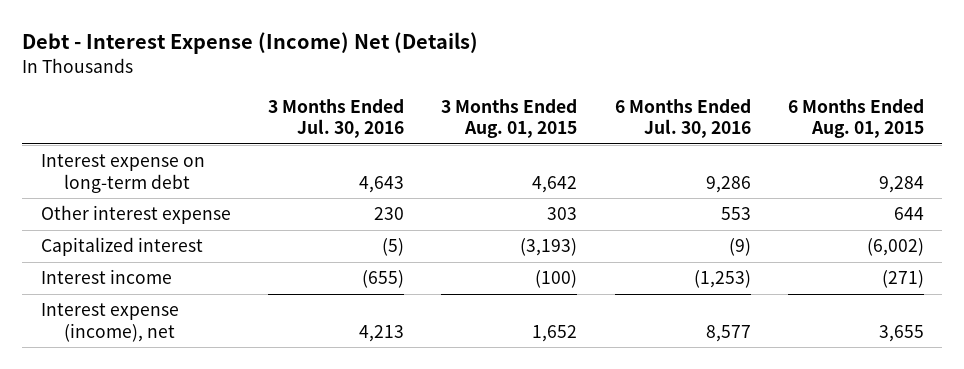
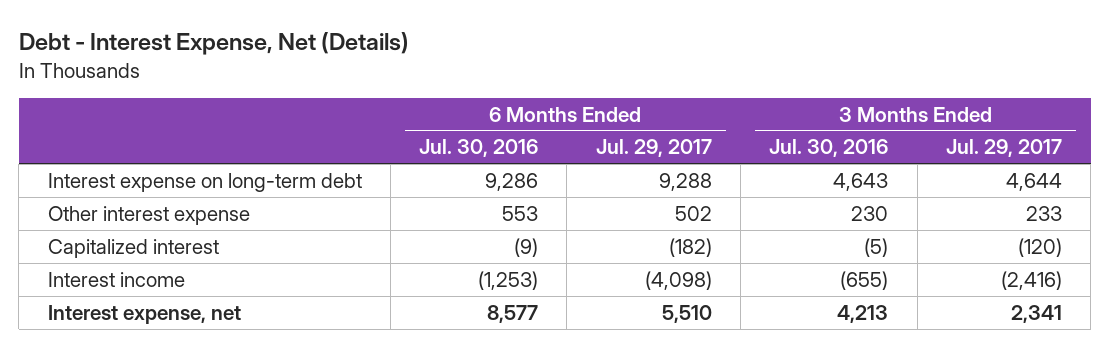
[22,32,479,55] Debt - Interest Expense (Income) Net (Details) -> [18,32,409,56] Debt - Interest Expense, Net (Details)
[441,98,578,139] 3 Months Ended Aug. 01, 2015 -> none
[787,98,924,139] 6 Months Ended Aug. 01, 2015 -> none
none -> [595,139,712,158] Jul. 29, 2017
none -> [945,139,1062,158] Jul. 29, 2017
[40,303,179,342] Interest expense (income), net -> [47,304,241,324] Interest expense, net

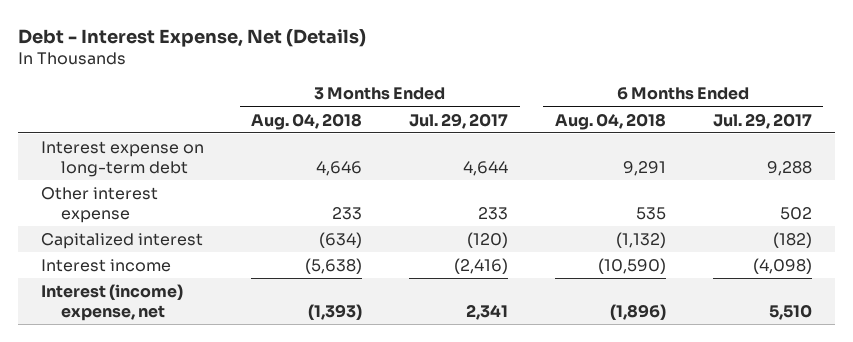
[419,139,539,158] Jul. 30, 2016 -> none
[769,139,889,158] Jul. 30, 2016 -> none
none -> [251,112,363,130] Aug. 04, 2018
none -> [554,112,666,130] Aug. 04, 2018
[47,304,241,324] Interest expense, net -> [41,284,184,321] Interest (income) expense, net

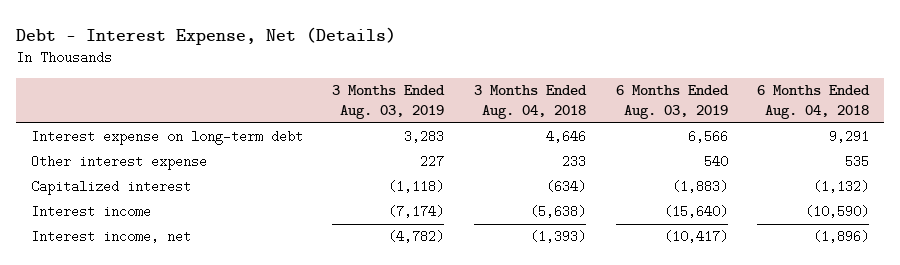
[409,112,509,129] Jul. 29, 2017 -> none
[712,112,812,129] Jul. 29, 2017 -> none
none -> [332,85,446,120] 3 Months Ended Aug. 03, 2019
none -> [615,85,729,120] 6 Months Ended Aug. 03, 2019
[41,284,184,321] Interest (income) expense, net -> [30,230,191,244] Interest income, net

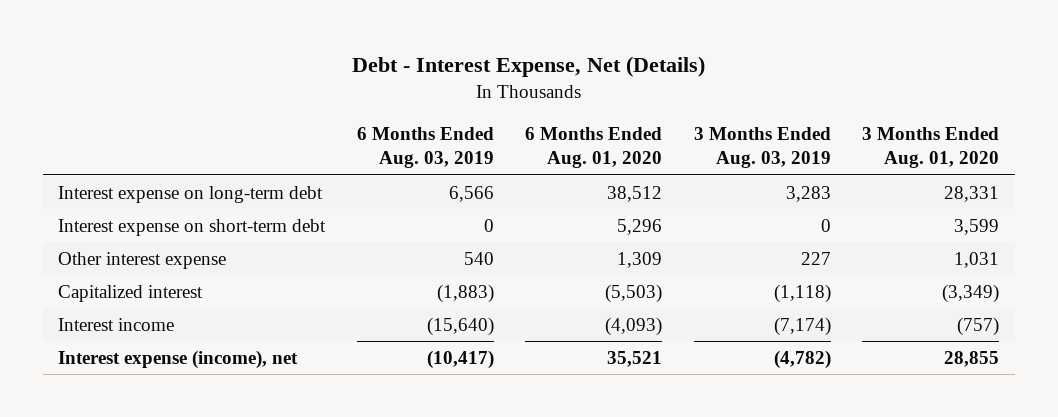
[473,85,587,120] 3 Months Ended Aug. 04, 2018 -> none
[757,85,871,120] 6 Months Ended Aug. 04, 2018 -> none
none -> [525,127,663,169] 6 Months Ended Aug. 01, 2020
none -> [862,127,1000,169] 3 Months Ended Aug. 01, 2020
none -> [58,218,327,236] Interest expense on short-term debt
[30,230,191,244] Interest income, net -> [58,349,299,369] Interest expense (income), net

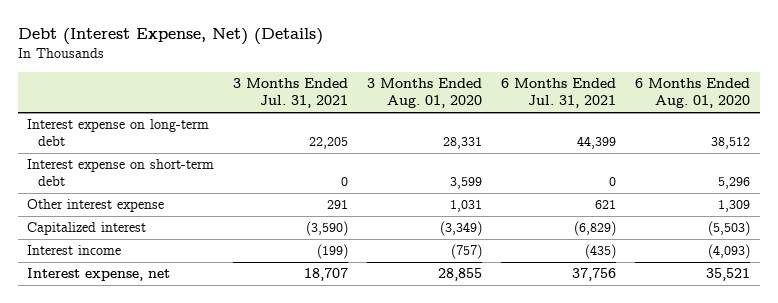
[351,56,705,78] Debt - Interest Expense, Net (Details) -> [17,28,323,46] Debt (Interest Expense, Net) (Details)
[356,127,494,169] 6 Months Ended Aug. 03, 2019 -> none
[693,127,831,169] 3 Months Ended Aug. 03, 2019 -> none
none -> [233,78,349,109] 3 Months Ended Jul. 31, 2021
none -> [501,78,617,109] 6 Months Ended Jul. 31, 2021
[58,349,299,369] Interest expense (income), net -> [27,268,171,282] Interest expense, net

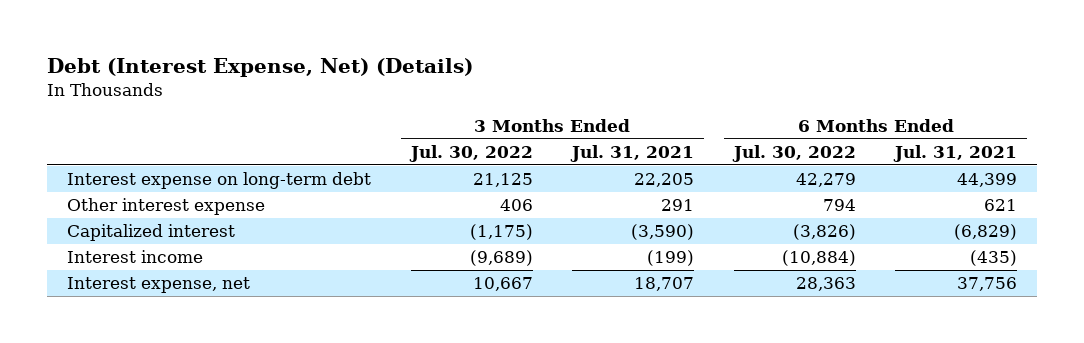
[367,78,483,109] 3 Months Ended Aug. 01, 2020 -> none
[635,78,751,109] 6 Months Ended Aug. 01, 2020 -> none
none -> [408,144,533,162] Jul. 30, 2022
none -> [731,144,856,162] Jul. 30, 2022
[27,159,215,187] Interest expense on short-term debt -> none

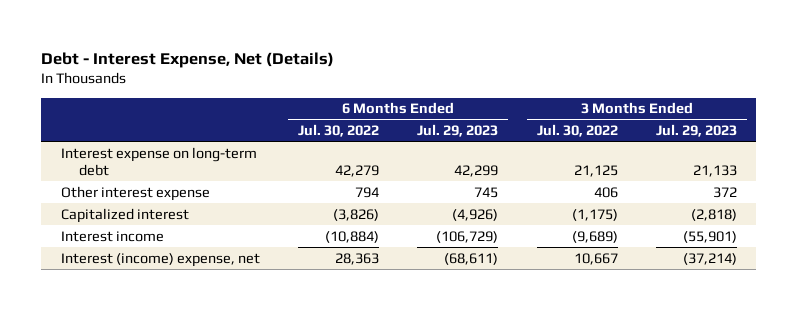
[47,58,474,78] Debt (Interest Expense, Net) (Details) -> [41,51,335,68] Debt - Interest Expense, Net (Details)
[570,144,695,162] Jul. 31, 2021 -> none
[893,144,1018,162] Jul. 31, 2021 -> none
none -> [417,124,499,138] Jul. 29, 2023
none -> [655,124,737,138] Jul. 29, 2023
[67,277,251,294] Interest expense, net -> [60,252,260,267] Interest (income) expense, net

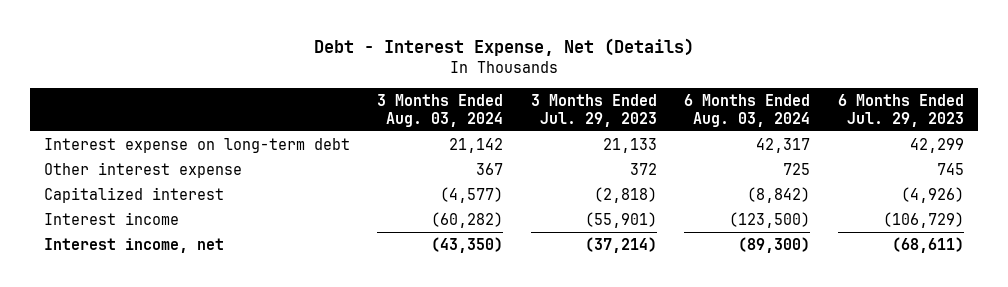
[297,124,379,138] Jul. 30, 2022 -> none
[536,124,618,138] Jul. 30, 2022 -> none
none -> [377,94,504,127] 3 Months Ended Aug. 03, 2024
none -> [684,94,811,127] 6 Months Ended Aug. 03, 2024
[60,252,260,267] Interest (income) expense, net -> [43,237,224,253] Interest income, net

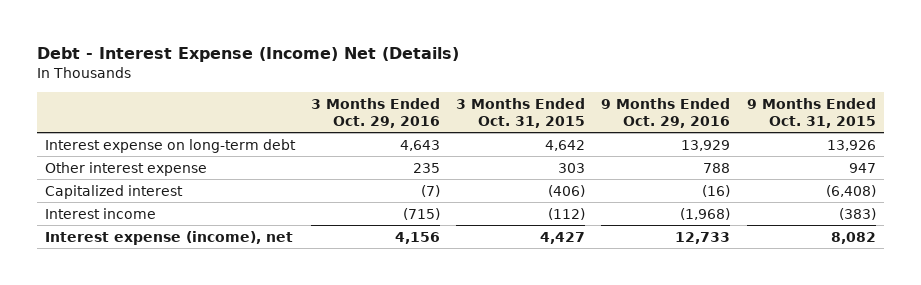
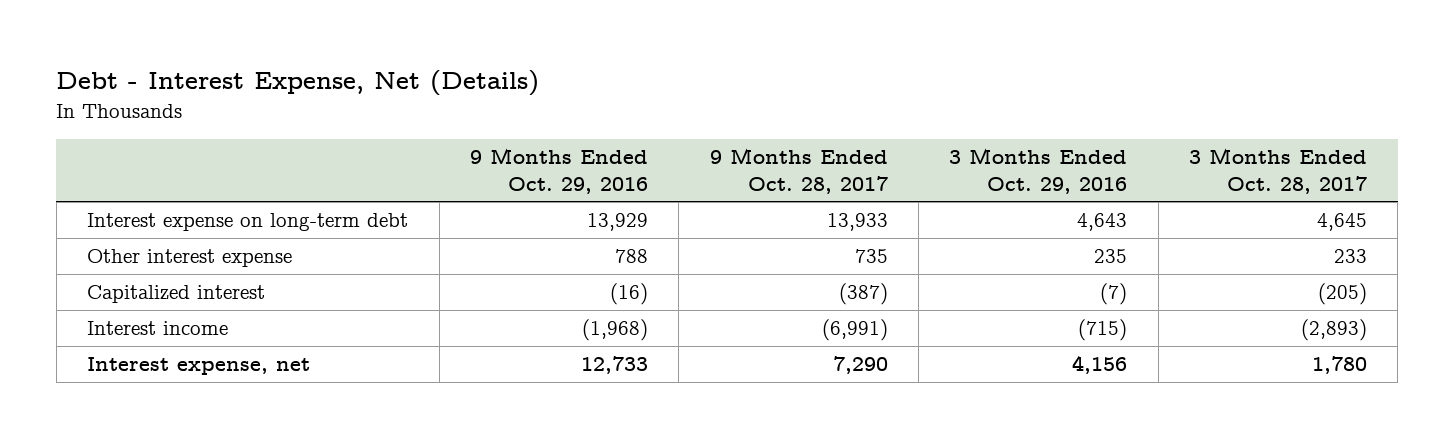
[37,46,460,62] Debt - Interest Expense (Income) Net (Details) -> [56,70,540,97] Debt - Interest Expense, Net (Details)
[456,97,586,129] 3 Months Ended Oct. 31, 2015 -> none
[746,97,876,129] 9 Months Ended Oct. 31, 2015 -> none
none -> [709,148,888,194] 9 Months Ended Oct. 28, 2017
none -> [1189,148,1368,194] 3 Months Ended Oct. 28, 2017
[45,230,294,245] Interest expense (income), net -> [87,357,311,376] Interest expense, net

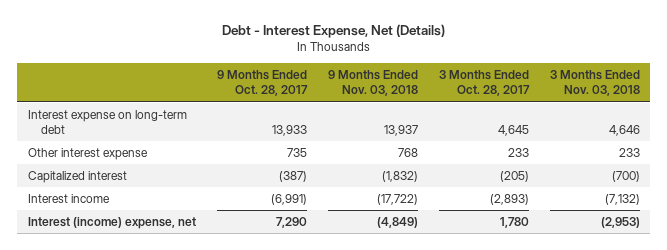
[469,148,648,194] 9 Months Ended Oct. 29, 2016 -> none
[949,148,1128,194] 3 Months Ended Oct. 29, 2016 -> none
none -> [327,70,418,97] 9 Months Ended Nov. 03, 2018
none -> [549,70,640,97] 3 Months Ended Nov. 03, 2018
[87,357,311,376] Interest expense, net -> [27,216,196,229] Interest (income) expense, net

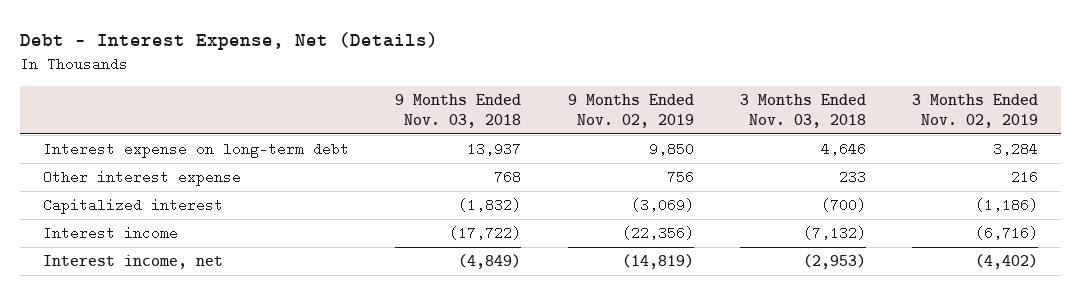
[216,70,308,97] 9 Months Ended Oct. 28, 2017 -> none
[438,70,530,97] 3 Months Ended Oct. 28, 2017 -> none
none -> [567,94,694,128] 9 Months Ended Nov. 02, 2019
none -> [911,94,1038,128] 3 Months Ended Nov. 02, 2019
[27,216,196,229] Interest (income) expense, net -> [43,255,224,270] Interest income, net

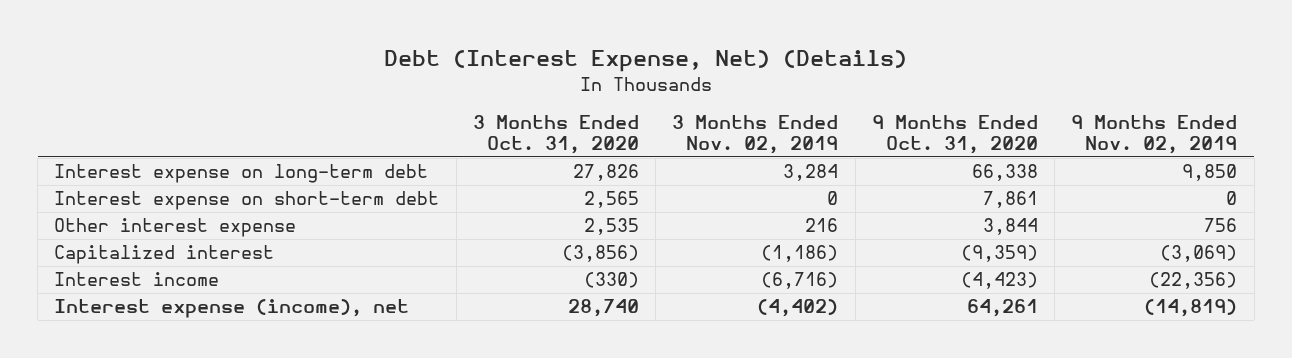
[20,32,439,51] Debt - Interest Expense, Net (Details) -> [383,49,907,72] Debt (Interest Expense, Net) (Details)
[395,94,522,128] 9 Months Ended Nov. 03, 2018 -> none
[739,94,866,128] 3 Months Ended Nov. 03, 2018 -> none
none -> [472,114,639,155] 3 Months Ended Oct. 31, 2020
none -> [871,114,1038,155] 9 Months Ended Oct. 31, 2020
none -> [54,191,440,211] Interest expense on short-term debt
[43,255,224,270] Interest income, net -> [54,299,410,319] Interest expense (income), net

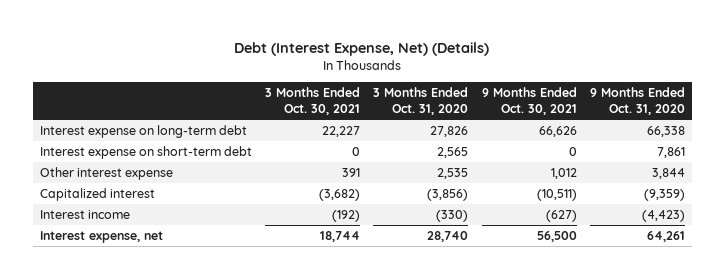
[672,114,839,155] 3 Months Ended Nov. 02, 2019 -> none
[1071,114,1238,155] 9 Months Ended Nov. 02, 2019 -> none
none -> [265,87,361,116] 3 Months Ended Oct. 30, 2021
none -> [481,87,577,116] 9 Months Ended Oct. 30, 2021
[54,299,410,319] Interest expense (income), net -> [39,230,163,243] Interest expense, net

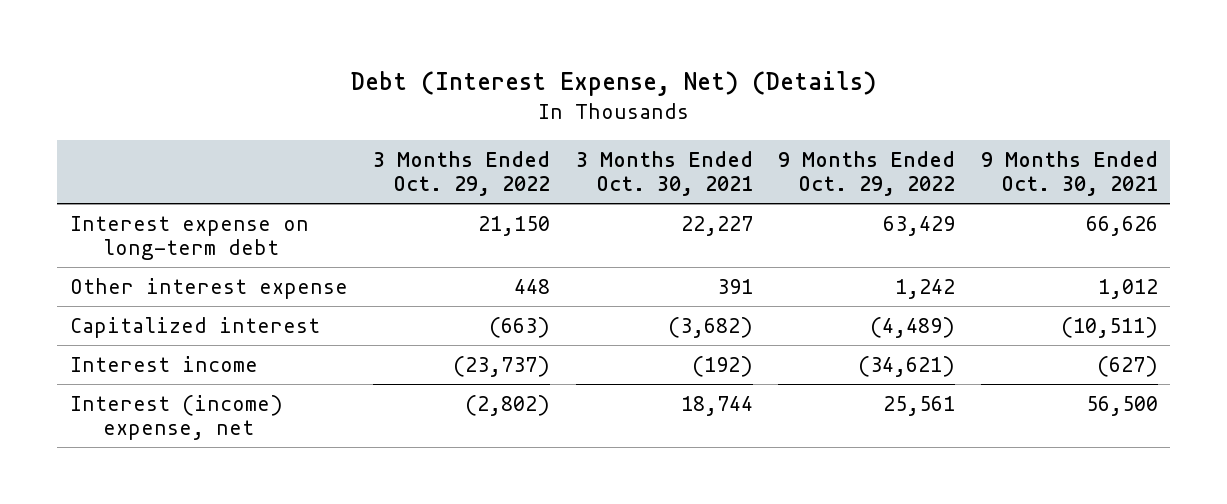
[373,87,469,116] 3 Months Ended Oct. 31, 2020 -> none
[590,87,686,116] 9 Months Ended Oct. 31, 2020 -> none
none -> [373,150,551,197] 3 Months Ended Oct. 29, 2022
none -> [778,150,956,197] 9 Months Ended Oct. 29, 2022
[39,145,252,159] Interest expense on short-term debt -> none
[39,230,163,243] Interest expense, net -> [69,394,283,441] Interest (income) expense, net

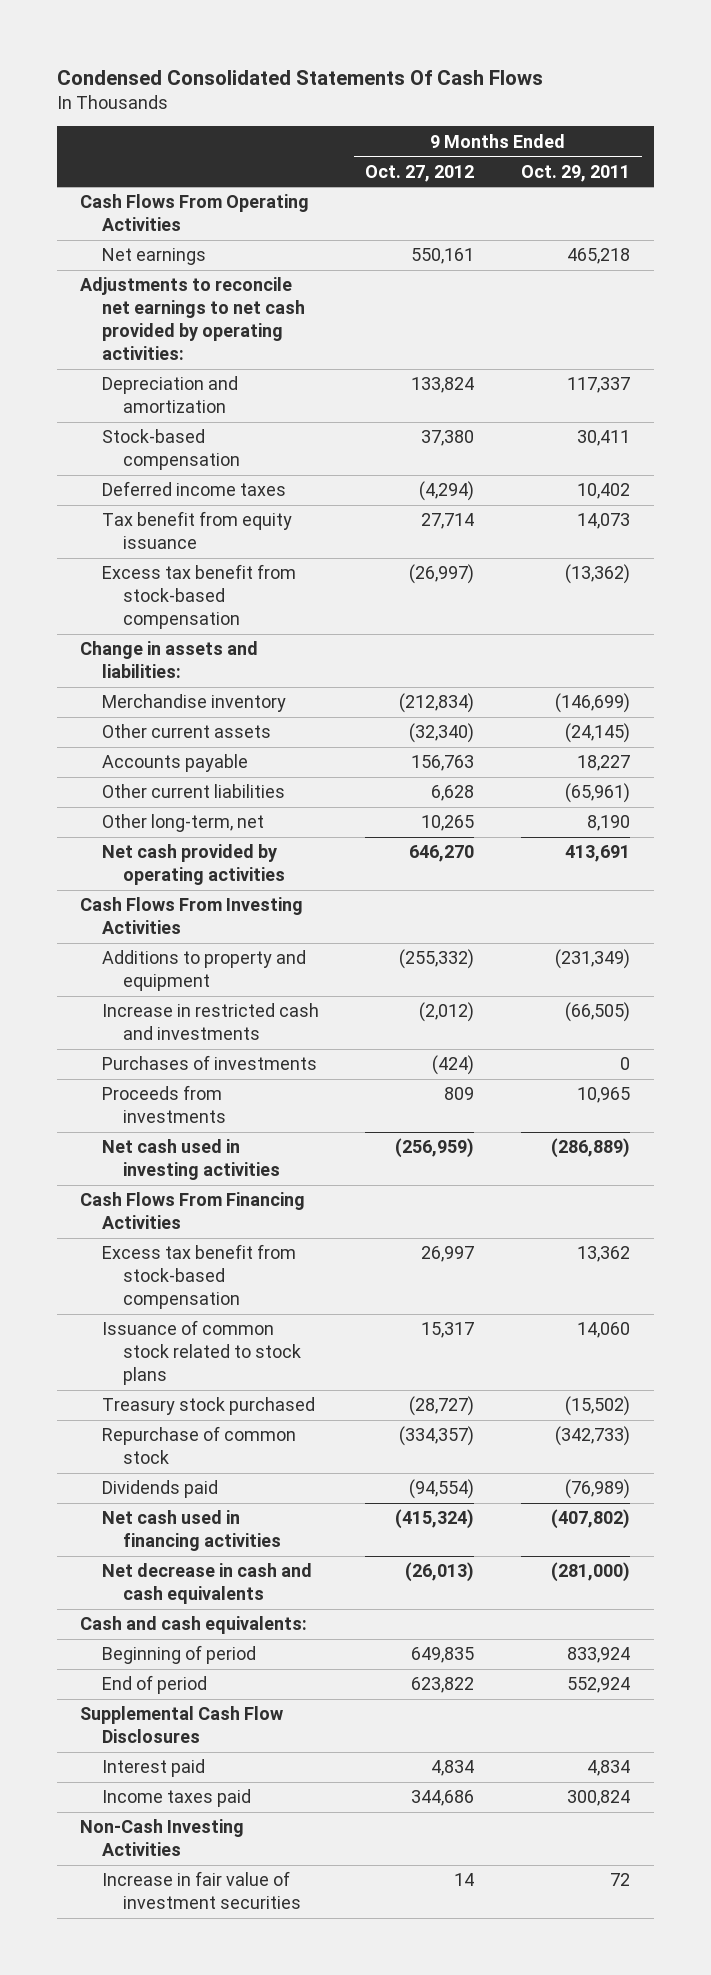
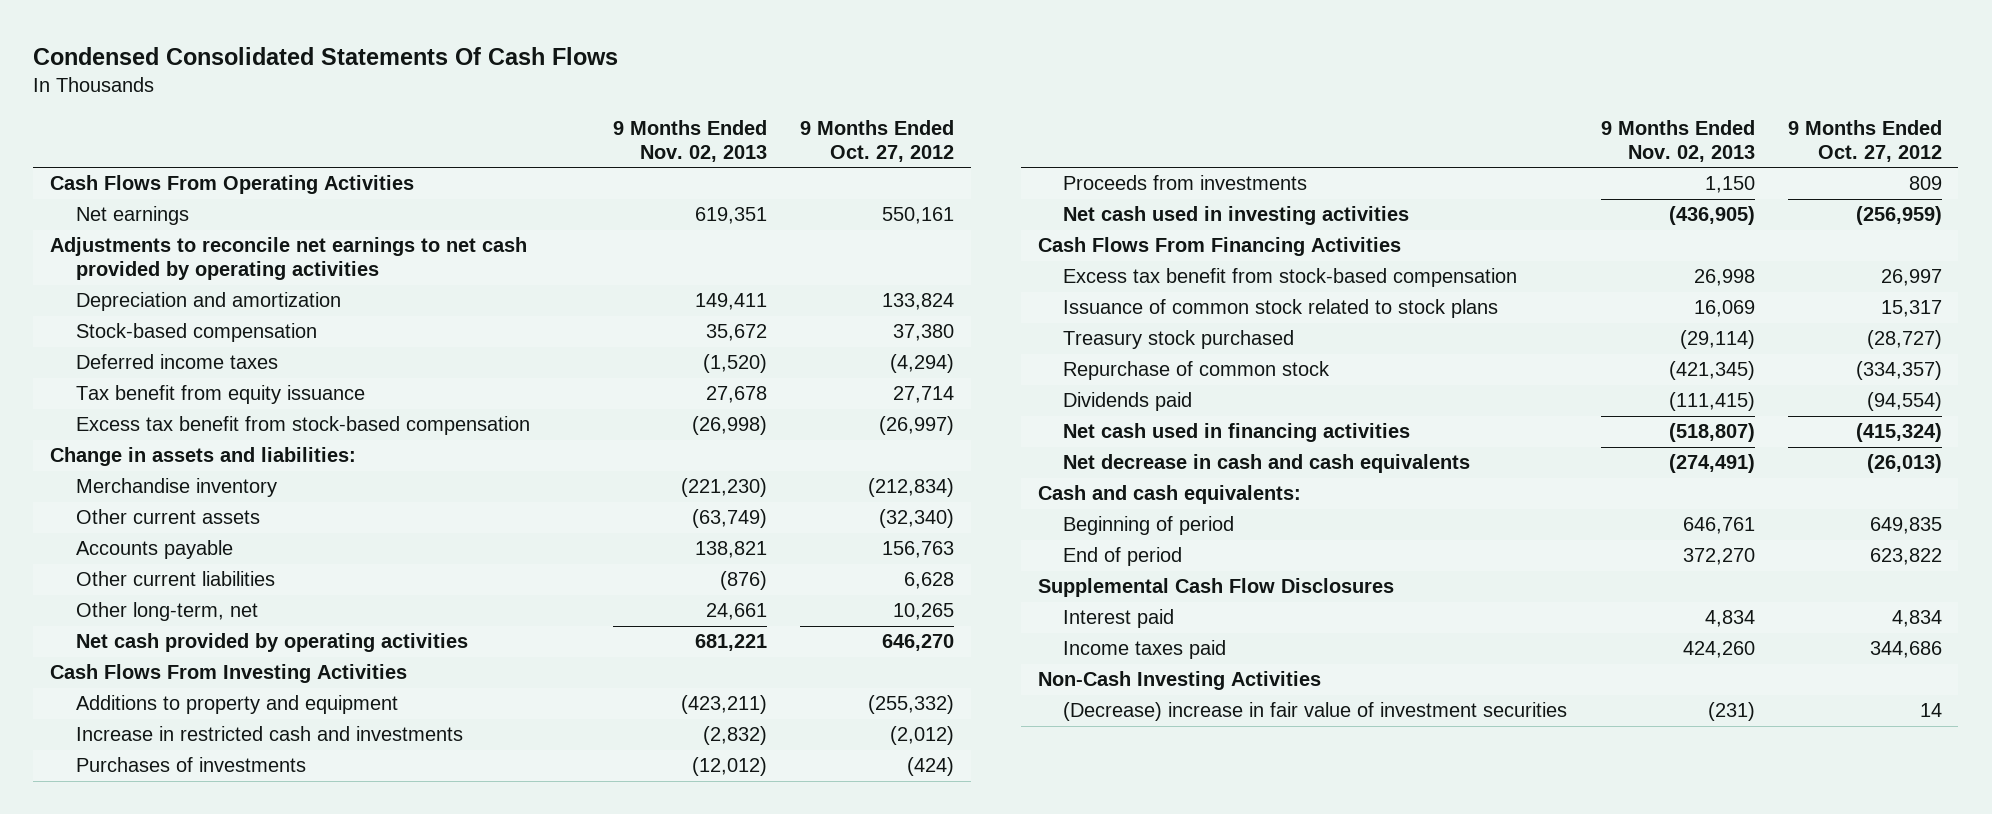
[521,164,631,182] Oct. 29, 2011 -> none
none -> [612,119,767,162] 9 Months Ended Nov. 02, 2013
[80,277,305,360] Adjustments to reconcile net earnings to net cash provided by operating activities: -> [49,237,527,281] Adjustments to reconcile net earnings to net cash provided by operating activities
[101,1871,301,1910] Increase in fair value of investment securities -> [1063,702,1568,722] (Decrease) increase in fair value of investment securities

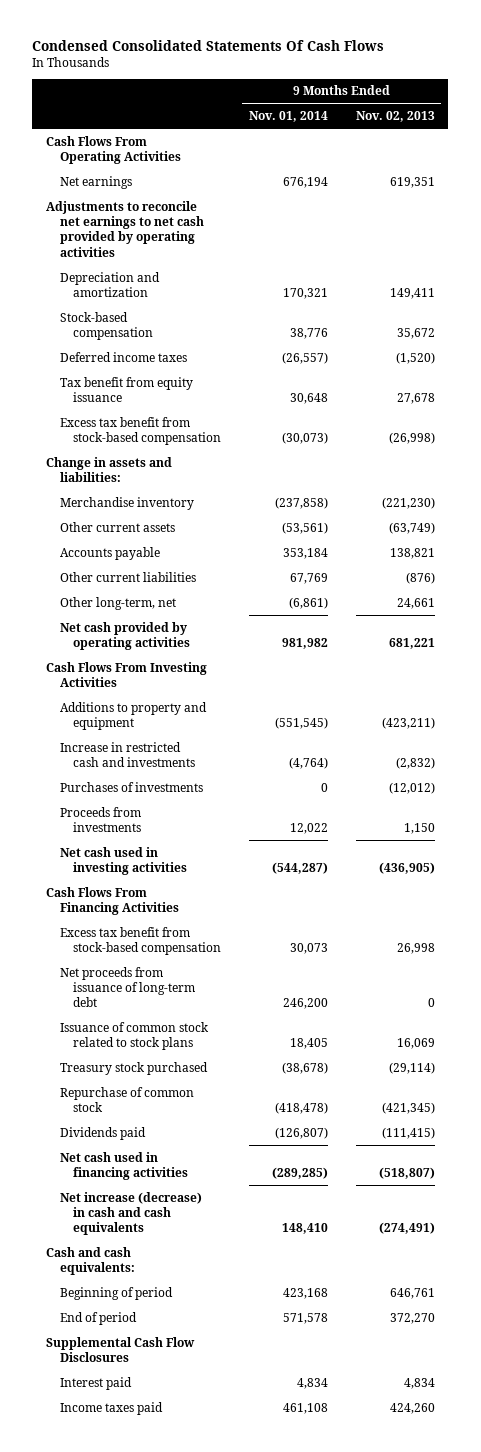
[799,119,954,162] 9 Months Ended Oct. 27, 2012 -> none
none -> [249,111,329,123] Nov. 01, 2014
none -> [59,966,196,1008] Net proceeds from issuance of long-term debt
[1063,454,1471,474] Net decrease in cash and cash equivalents -> [59,1191,202,1236] Net increase (decrease) in cash and cash equivalents
[1037,671,1321,691] Non-Cash Investing Activities -> none
[1063,702,1568,722] (Decrease) increase in fair value of investment securities -> none

